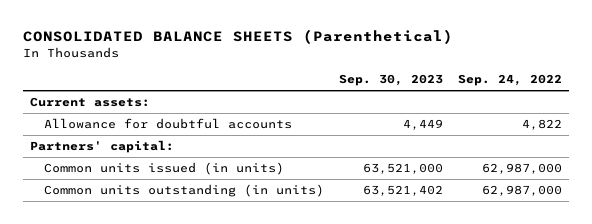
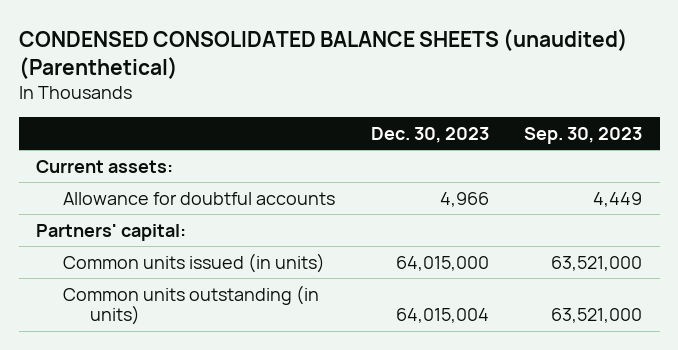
[22,28,453,44] CONSOLIDATED BALANCE SHEETS (Parenthetical) -> [18,28,628,79] CONDENSED CONSOLIDATED BALANCE SHEETS (unaudited) (Parenthetical)
[457,74,562,87] Sep. 24, 2022 -> none
none -> [370,126,489,143] Dec. 30, 2023
[362,185,443,197] 63,521,402 -> [550,308,642,324] 63,521,000

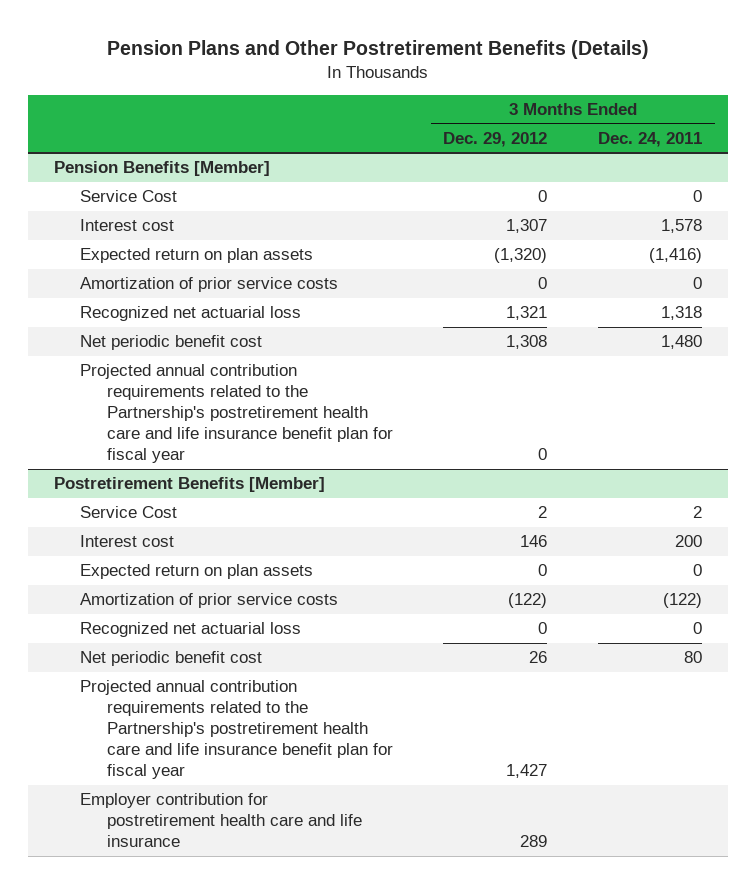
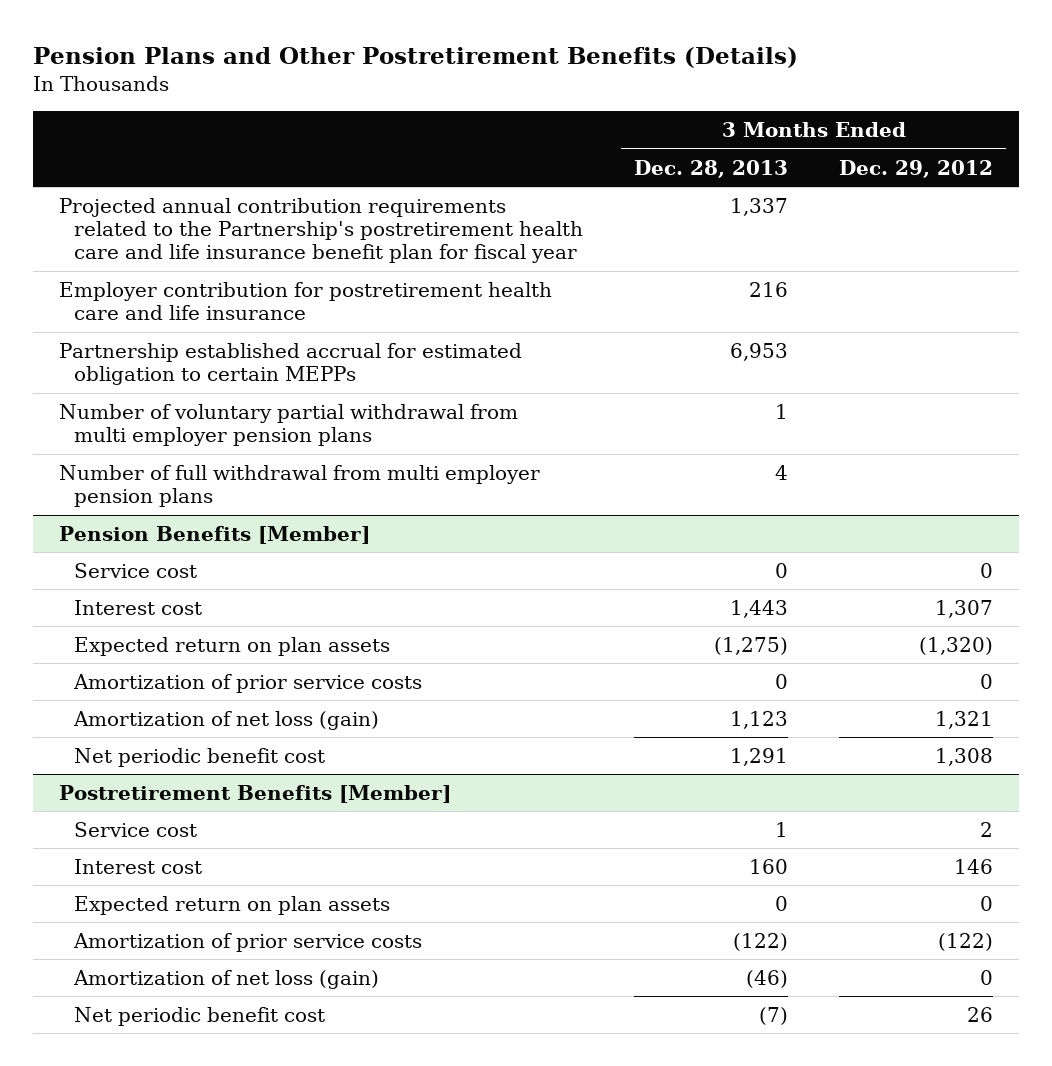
[598,131,703,147] Dec. 24, 2011 -> none
none -> [634,159,789,178] Dec. 28, 2013
none -> [58,198,584,264] Projected annual contribution requirements related to the Partnership's postretirement health care and life insurance benefit plan for fiscal year
none -> [58,282,552,321] Employer contribution for postretirement health care and life insurance
none -> [58,343,522,386] Partnership established accrual for estimated obligation to certain MEPPs
none -> [58,404,518,447] Number of voluntary partial withdrawal from multi employer pension plans
none -> [58,465,540,508] Number of full withdrawal from multi employer pension plans
[80,190,178,203] Service Cost -> [74,563,198,579] Service cost
[80,306,302,322] Recognized net actuarial loss -> [73,711,380,731] Amortization of net loss (gain)
[80,364,393,464] Projected annual contribution requirements related to the Partnership's postretirement health care and life insurance benefit plan for fiscal year -> none
[80,506,178,519] Service Cost -> [74,822,198,838] Service cost
[80,622,302,638] Recognized net actuarial loss -> [73,970,380,990] Amortization of net loss (gain)
[80,680,393,780] Projected annual contribution requirements related to the Partnership's postretirement health care and life insurance benefit plan for fiscal year -> none
[80,793,362,848] Employer contribution for postretirement health care and life insurance -> none

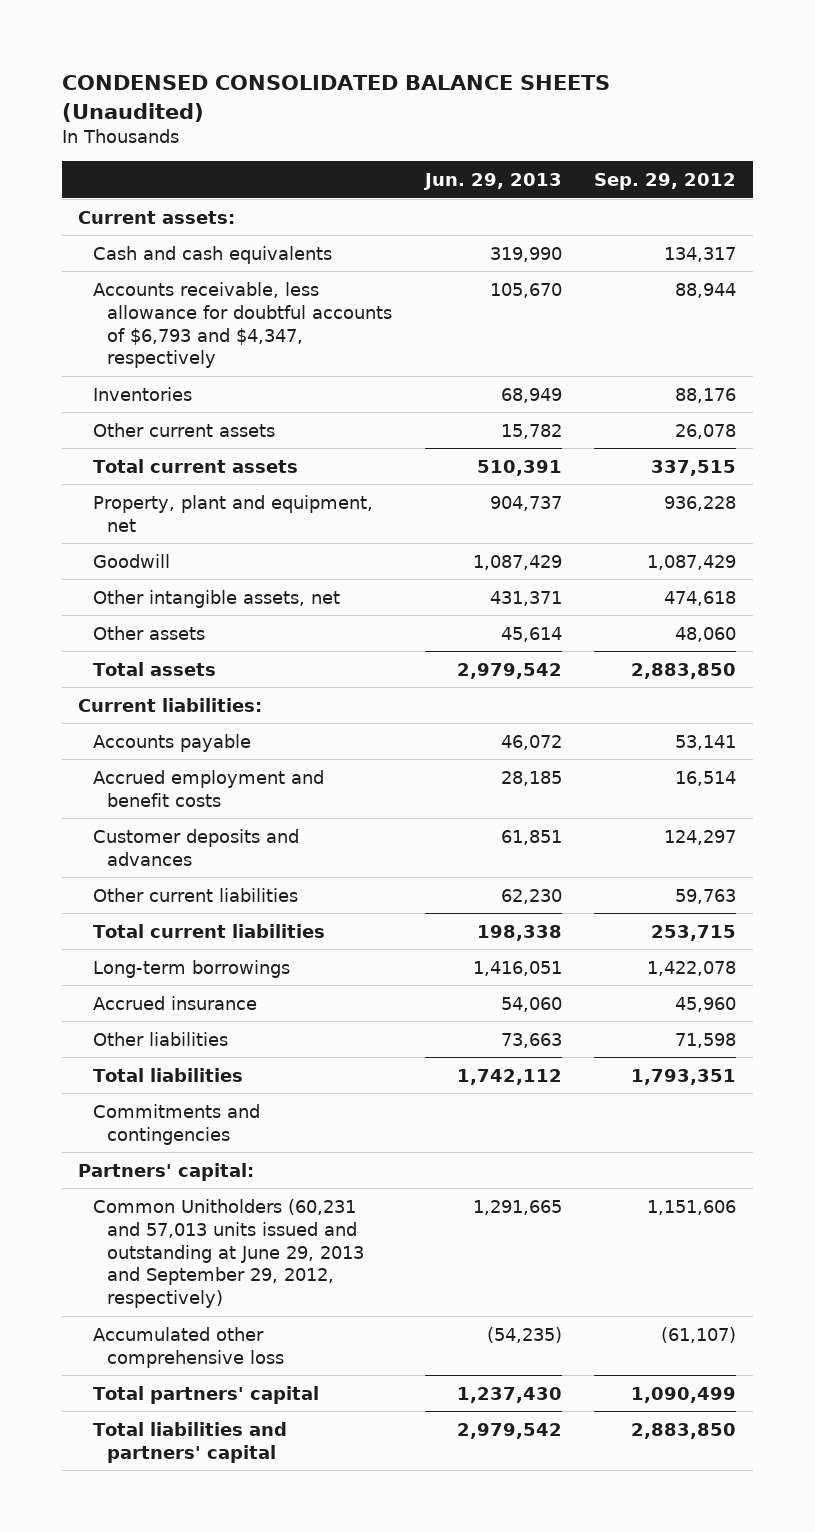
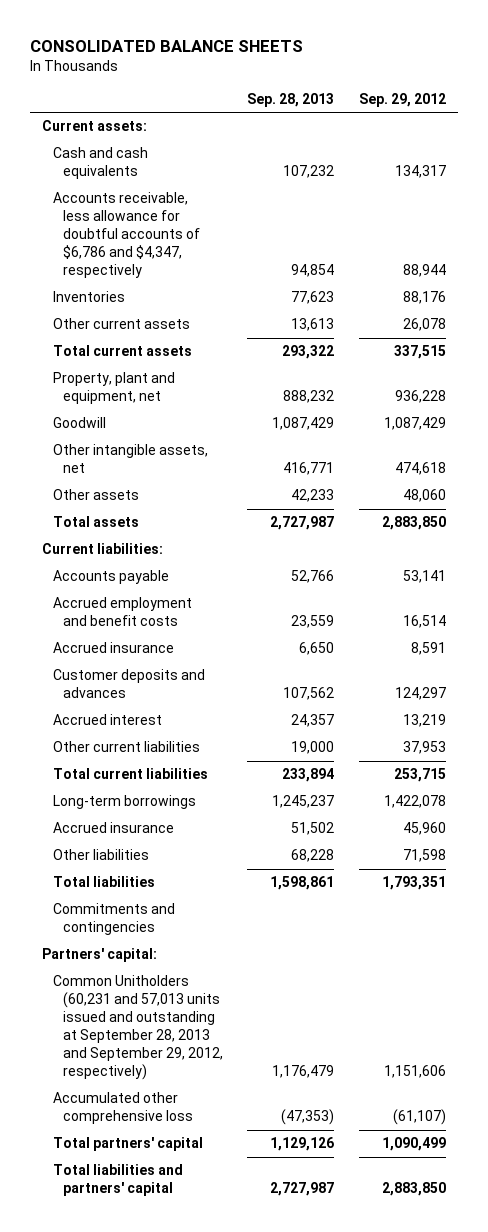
[62,75,611,122] CONDENSED CONSOLIDATED BALANCE SHEETS (Unaudited) -> [30,40,304,53] CONSOLIDATED BALANCE SHEETS
[422,173,562,191] Jun. 29, 2013 -> none
none -> [247,92,335,107] Sep. 28, 2013
[92,281,392,369] Accounts receivable, less allowance for doubtful accounts of $6,793 and $4,347, respectively -> [52,192,201,279] Accounts receivable, less allowance for doubtful accounts of $6,786 and $4,347, respectively
none -> [52,642,174,654] Accrued insurance
none -> [52,714,162,726] Accrued interest
[675,888,737,904] 59,763 -> [402,741,446,755] 37,953
[92,1198,364,1309] Common Unitholders (60,231 and 57,013 units issued and outstanding at June 29, 2013 and September 29, 2012, respectively) -> [52,975,224,1081] Common Unitholders (60,231 and 57,013 units issued and outstanding at September 28, 2013 and September 29, 2012, respectively)

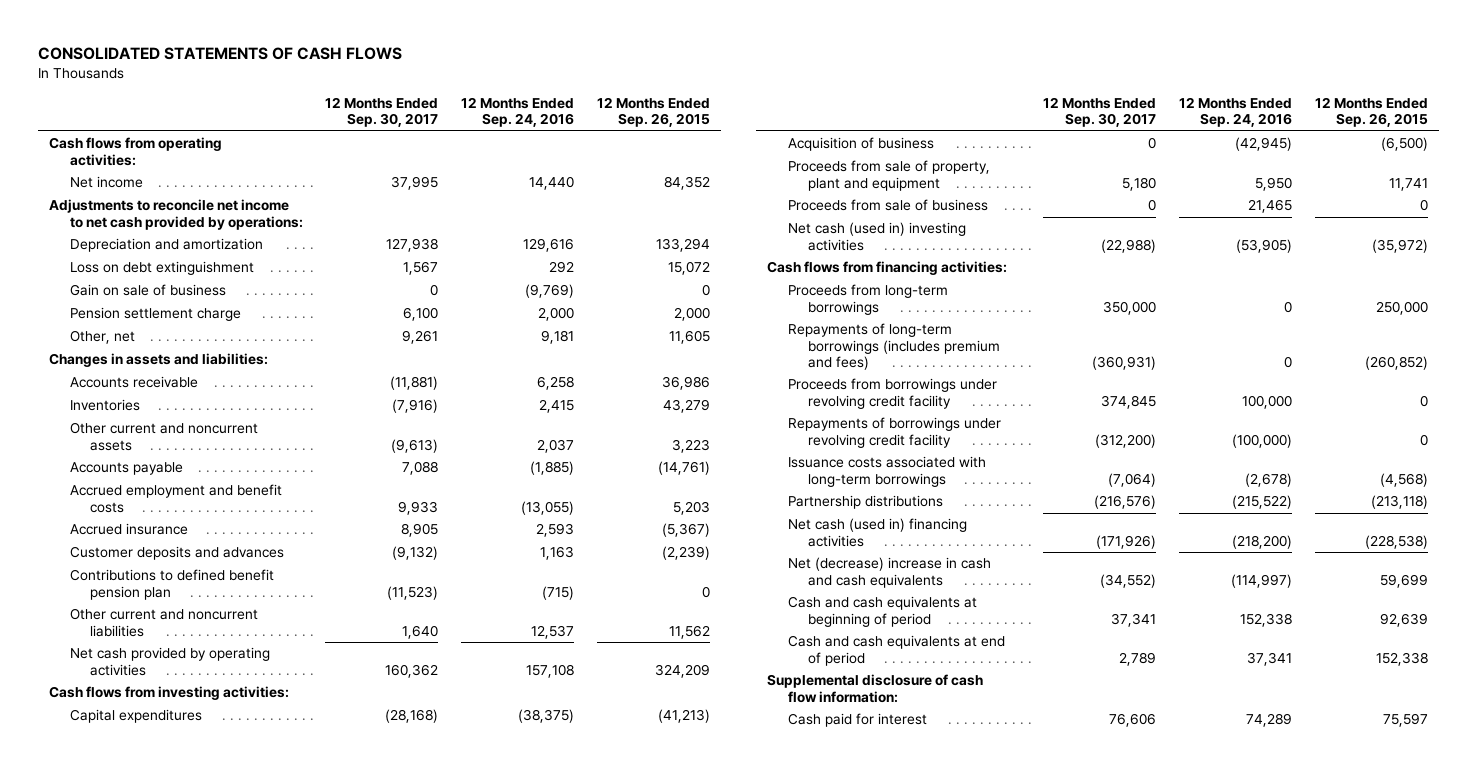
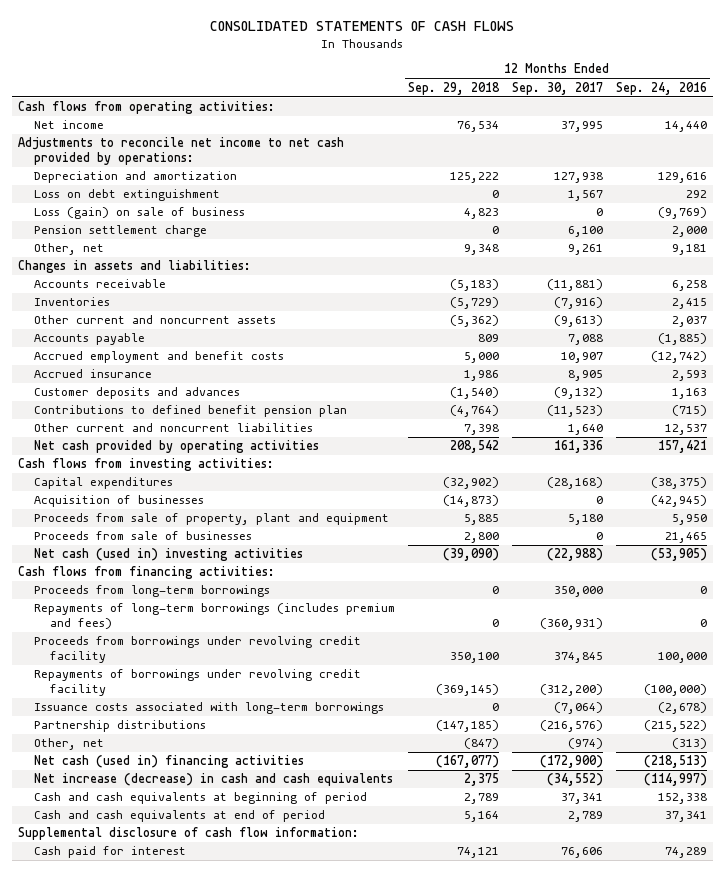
[596,97,710,128] 12 Months Ended Sep. 26, 2015 -> none
none -> [408,81,501,95] Sep. 29, 2018
[69,284,226,297] Gain on sale of business -> [34,207,246,220] Loss (gain) on sale of business
[398,500,439,515] 9,933 -> [560,352,603,364] 10,907
[521,500,575,515] (13,055) -> [650,351,707,364] (12,742)
[385,663,439,678] 160,362 -> [553,440,603,454] 161,336
[526,663,575,678] 157,108 -> [657,440,707,454] 157,421
[787,137,934,152] Acquisition of business -> [34,495,205,508] Acquisition of businesses
[787,199,988,212] Proceeds from sale of business -> [34,531,253,541] Proceeds from sale of businesses
none -> [34,738,105,751] Other, net
[1096,534,1157,549] (171,926) -> [539,755,603,769] (172,900)
[1232,534,1293,549] (218,200) -> [643,755,707,769] (218,513)
[787,557,991,588] Net (decrease) increase in cash and cash equivalents -> [34,773,394,787] Net increase (decrease) in cash and cash equivalents

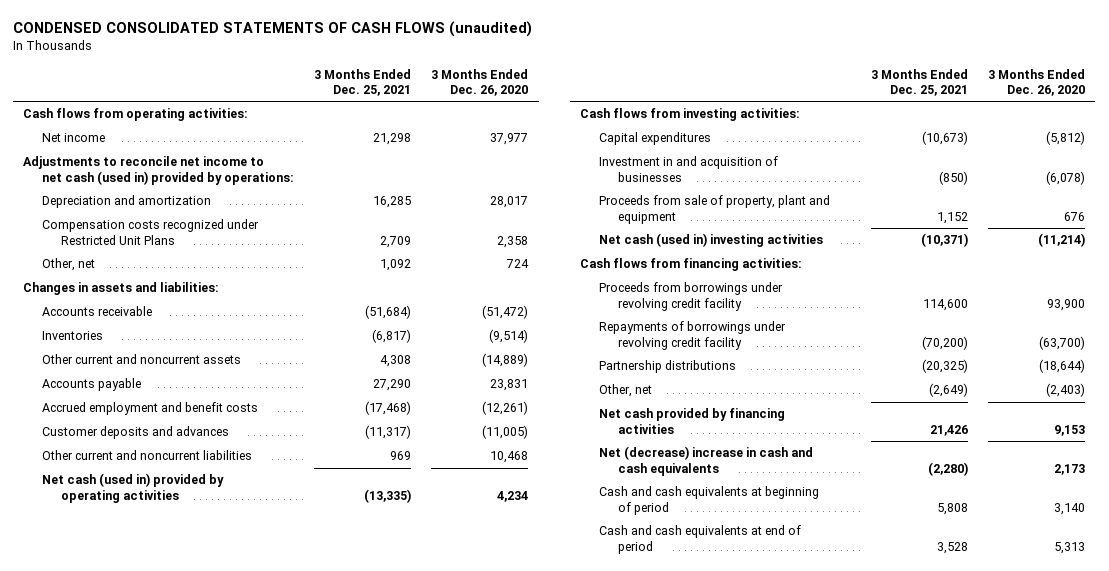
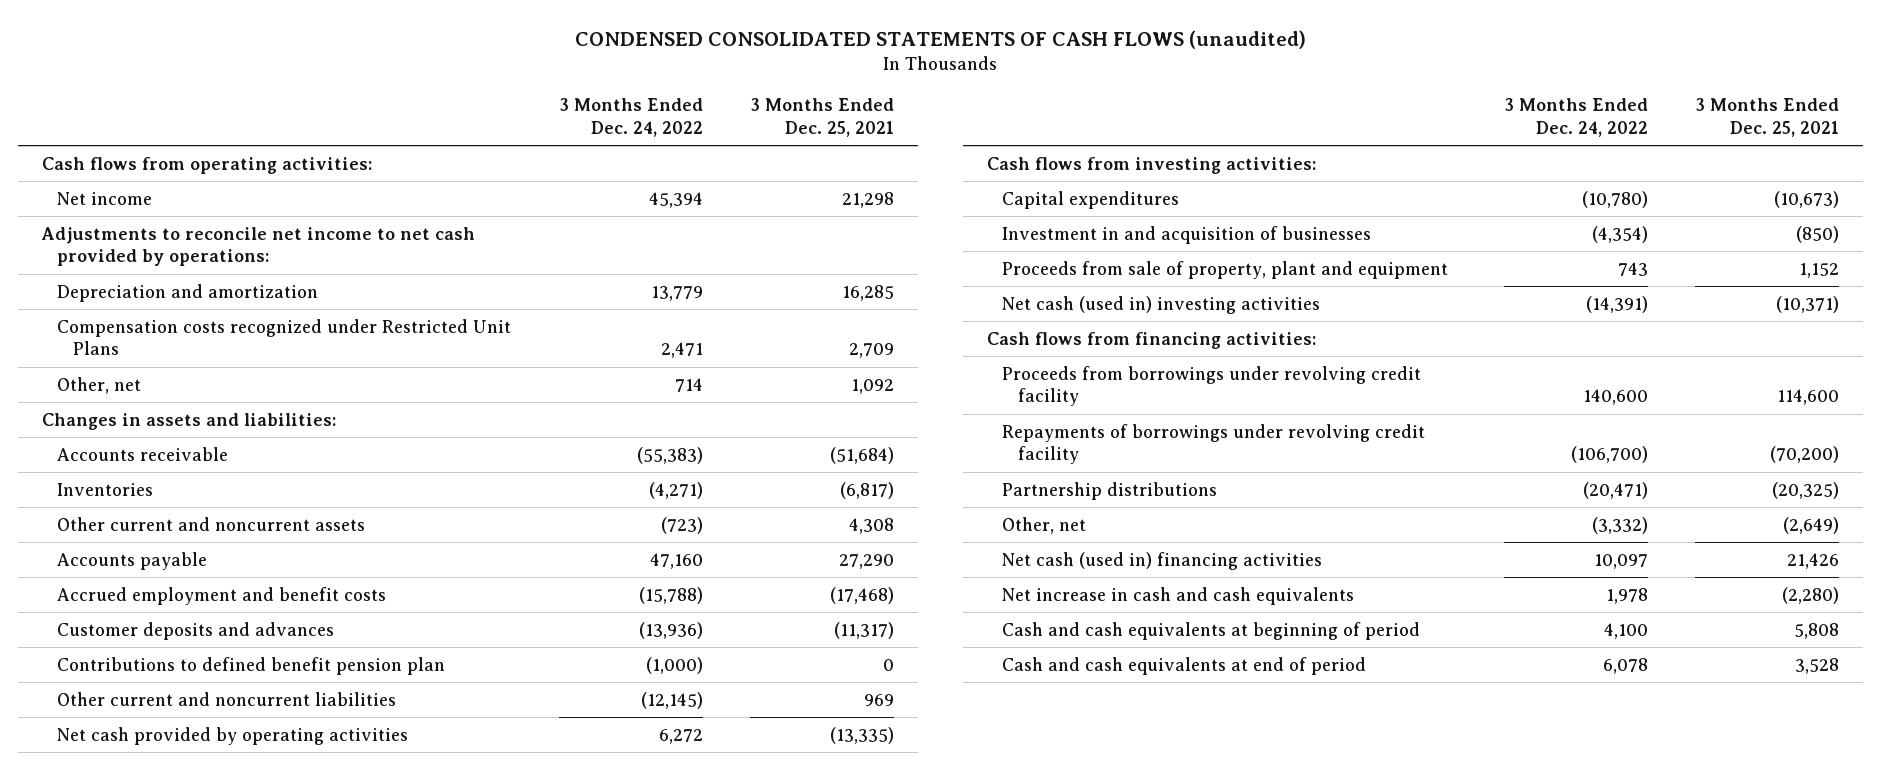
[431,68,529,96] 3 Months Ended Dec. 26, 2020 -> none
none -> [558,98,703,137] 3 Months Ended Dec. 24, 2022
[23,156,295,185] Adjustments to reconcile net income to net cash (used in) provided by operations: -> [40,226,475,267] Adjustments to reconcile net income to net cash provided by operations:
none -> [57,656,446,675] Contributions to defined benefit pension plan
[42,473,225,503] Net cash (used in) provided by operating activities -> [57,726,409,745] Net cash provided by operating activities
[599,408,786,434] Net cash provided by financing activities -> [1002,551,1323,570] Net cash (used in) financing activities
[599,446,814,476] Net (decrease) increase in cash and cash equivalents -> [1002,586,1355,605] Net increase in cash and cash equivalents

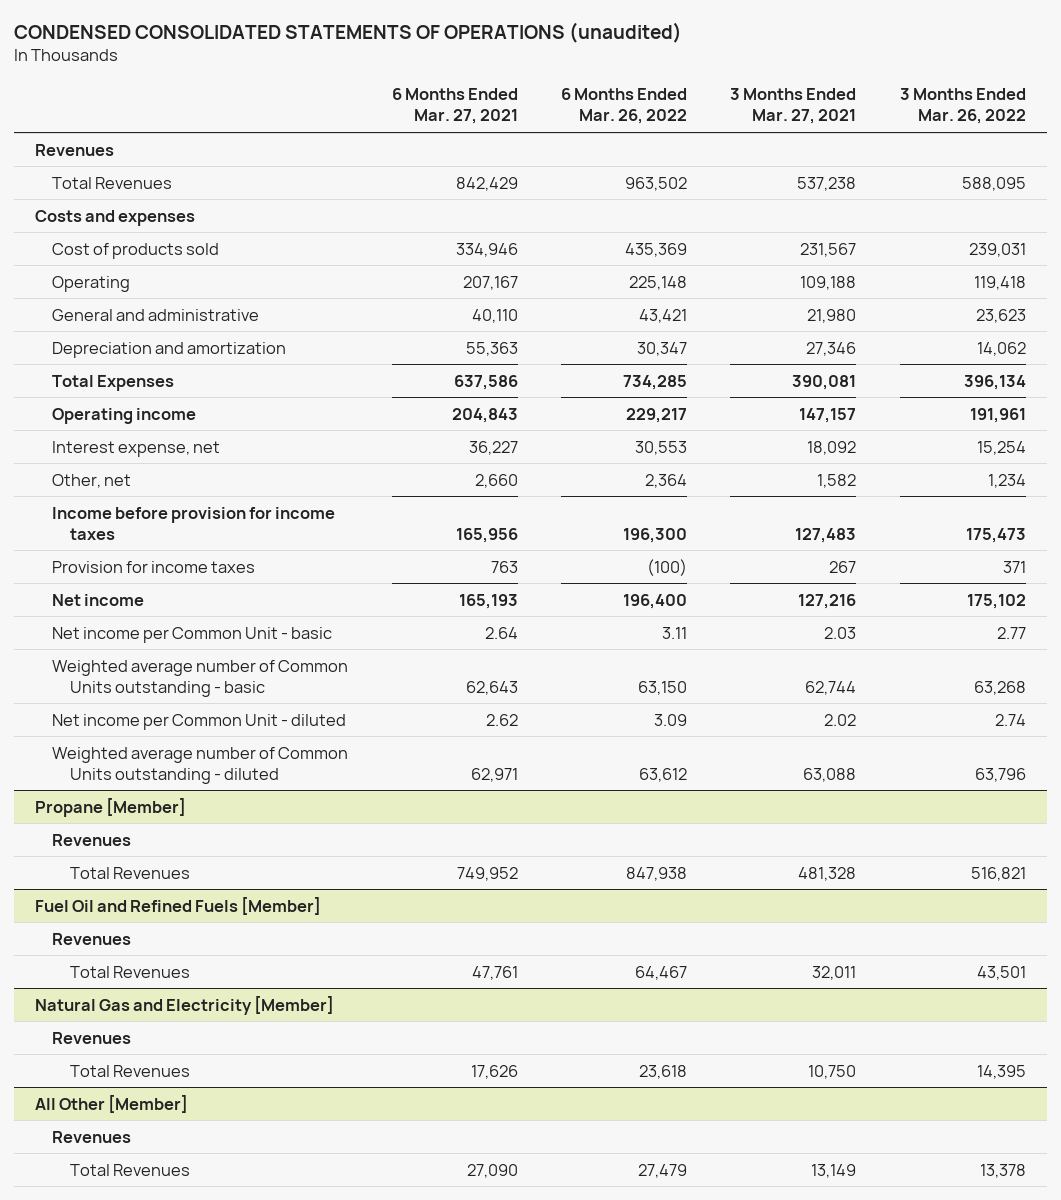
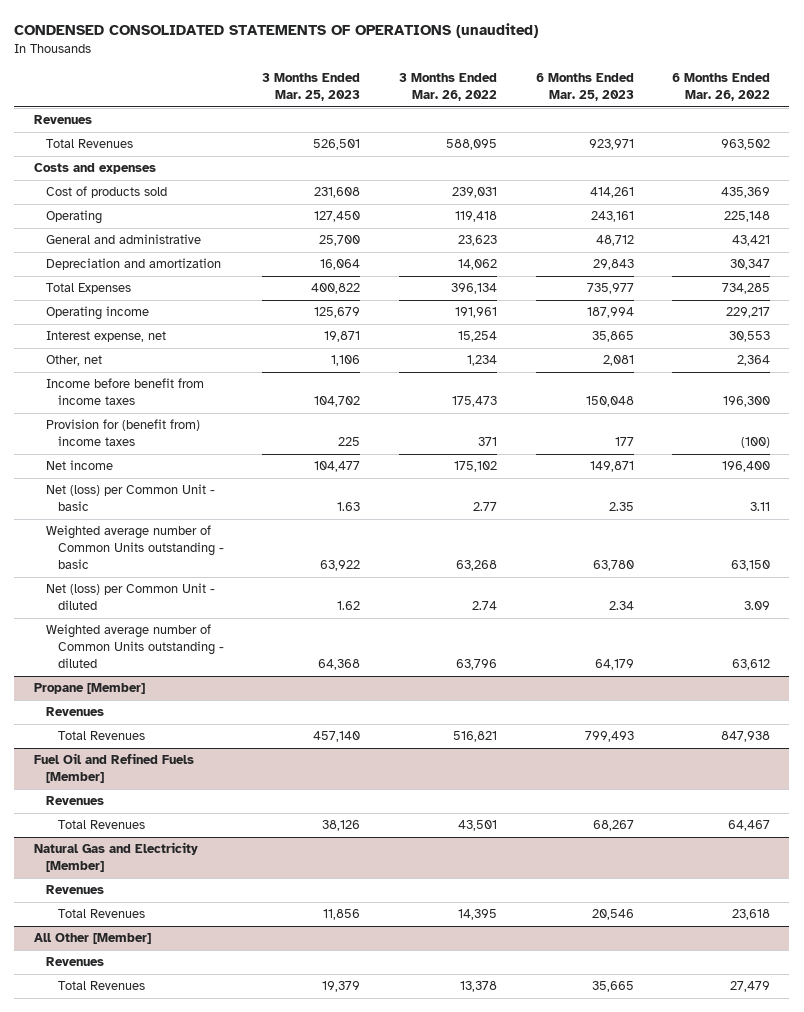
[391,88,518,125] 6 Months Ended Mar. 27, 2021 -> none
[730,88,857,125] 3 Months Ended Mar. 27, 2021 -> none
none -> [262,73,361,102] 3 Months Ended Mar. 25, 2023
none -> [535,73,634,102] 6 Months Ended Mar. 25, 2023
[52,506,336,540] Income before provision for income taxes -> [45,378,204,406] Income before benefit from income taxes
[52,560,256,573] Provision for income taxes -> [45,419,200,447] Provision for (benefit from) income taxes
[52,626,333,643] Net income per Common Unit - basic -> [45,484,215,512] Net (loss) per Common Unit - basic
[52,713,347,730] Net income per Common Unit - diluted -> [45,583,215,611] Net (loss) per Common Unit - diluted

